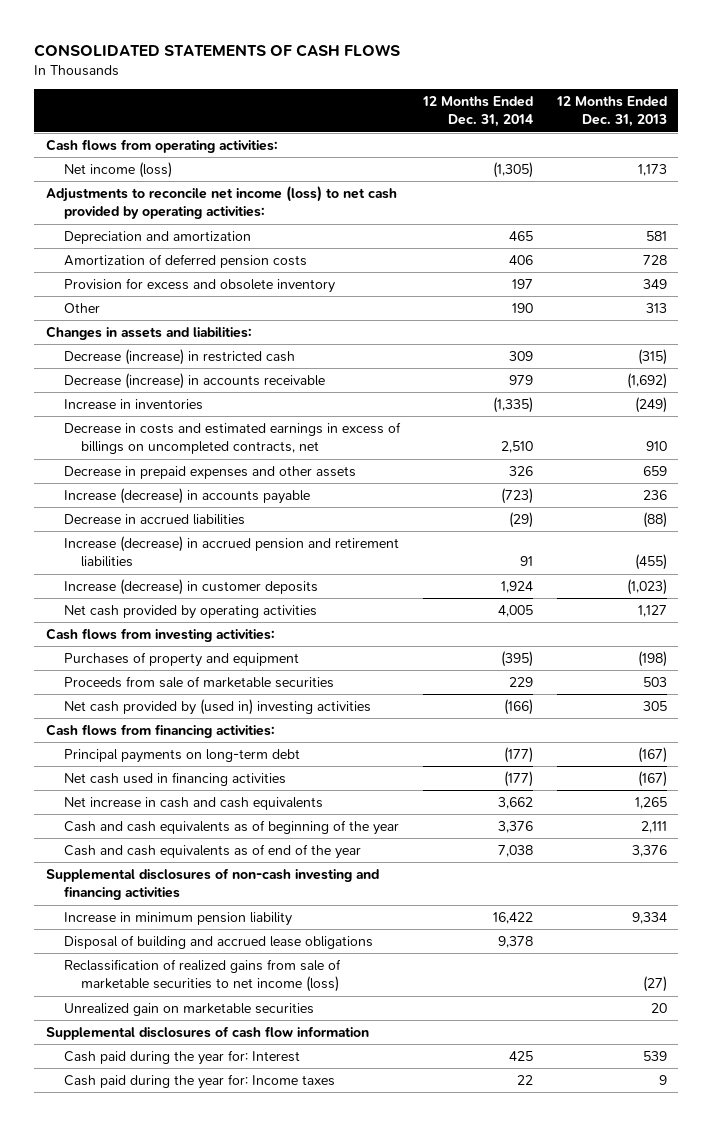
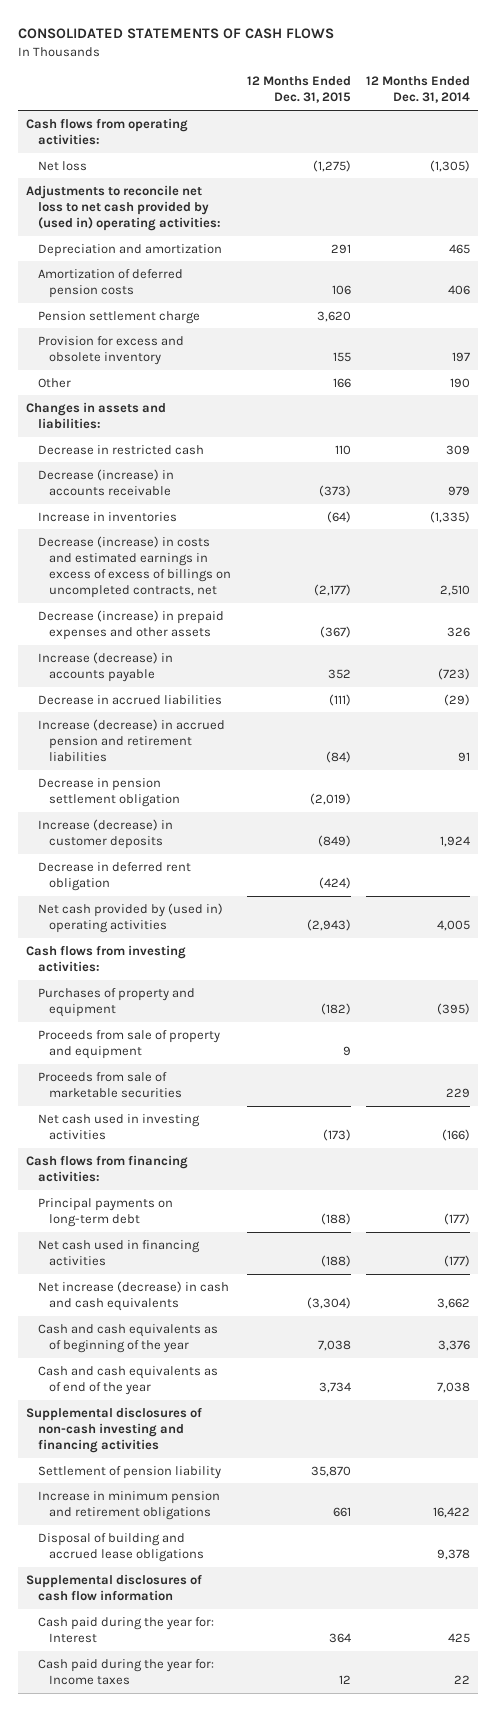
[555,96,667,128] 12 Months Ended Dec. 31, 2013 -> none
none -> [246,76,351,104] 12 Months Ended Dec. 31, 2015
[63,161,172,178] Net income (loss) -> [37,160,87,171] Net loss
[46,185,398,220] Adjustments to reconcile net income (loss) to net cash provided by operating activities: -> [26,184,221,232] Adjustments to reconcile net loss to net cash provided by (used in) operating activities:
none -> [37,310,200,324] Pension settlement charge
[63,348,295,365] Decrease (increase) in restricted cash -> [37,444,204,455] Decrease in restricted cash
[63,421,401,455] Decrease in costs and estimated earnings in excess of billings on uncompleted contracts, net -> [37,535,232,599] Decrease (increase) in costs and estimated earnings in excess of excess of billings on uncompleted contracts, net
[63,465,356,479] Decrease in prepaid expenses and other assets -> [37,609,224,640] Decrease (increase) in prepaid expenses and other assets
none -> [37,777,181,807] Decrease in pension settlement obligation
none -> [37,861,191,891] Decrease in deferred rent obligation
[63,604,317,619] Net cash provided by operating activities -> [37,902,223,933] Net cash provided by (used in) operating activities
none -> [37,1029,220,1059] Proceeds from sale of property and equipment
[63,698,371,715] Net cash provided by (used in) investing activities -> [37,1113,200,1140] Net cash used in investing activities
[63,796,323,810] Net increase in cash and cash equivalents -> [37,1280,229,1311] Net increase (decrease) in cash and cash equivalents
none -> [37,1465,221,1479] Settlement of pension liability
[63,911,292,926] Increase in minimum pension liability -> [37,1490,220,1520] Increase in minimum pension and retirement obligations
[63,958,341,993] Reclassification of realized gains from sale of marketable securities to net income (loss) -> none
[63,1002,314,1016] Unrealized gain on marketable securities -> none

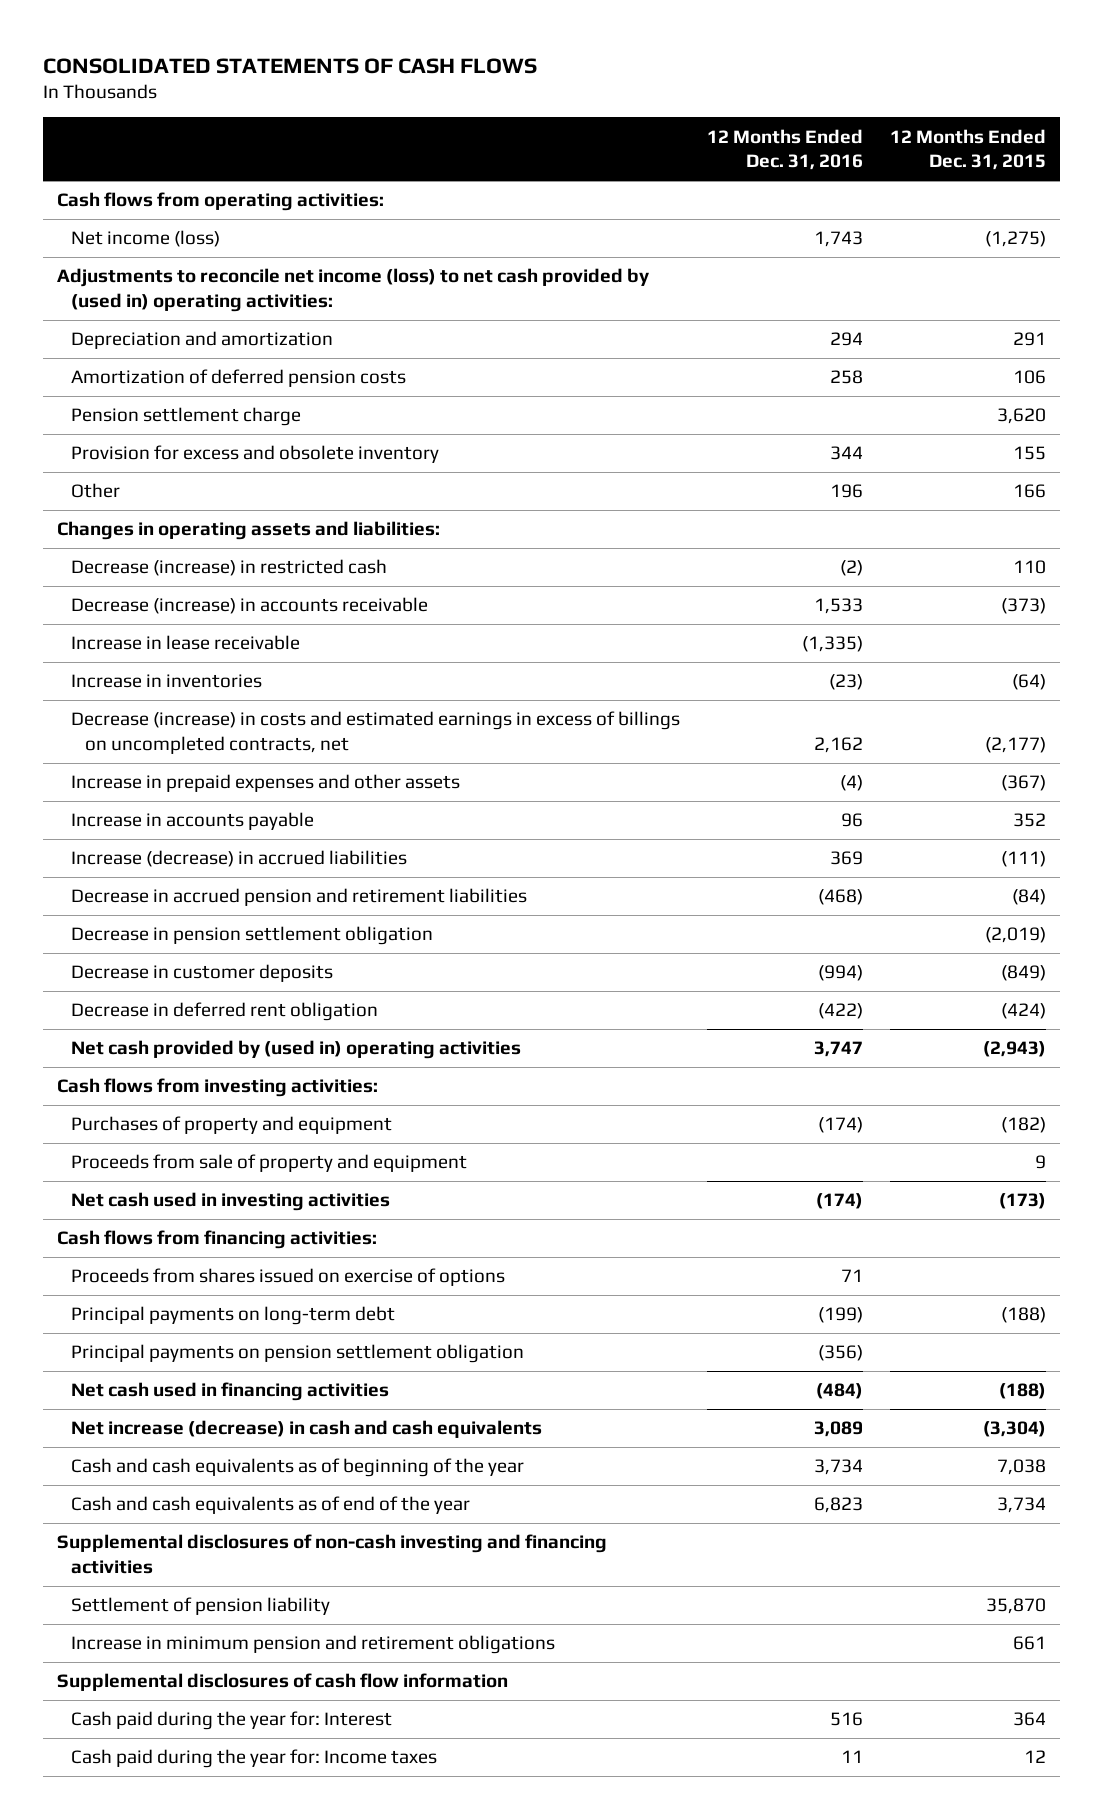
[366,76,471,104] 12 Months Ended Dec. 31, 2014 -> none
none -> [707,128,864,171] 12 Months Ended Dec. 31, 2016
[37,160,87,171] Net loss -> [70,230,220,248] Net income (loss)
[26,184,221,232] Adjustments to reconcile net loss to net cash provided by (used in) operating activities: -> [56,268,649,312] Adjustments to reconcile net income (loss) to net cash provided by (used in) operating activities:
[26,401,167,429] Changes in assets and liabilities: -> [56,521,440,541] Changes in operating assets and liabilities:
[37,444,204,455] Decrease in restricted cash -> [70,559,387,577] Decrease (increase) in restricted cash
none -> [70,635,300,651] Increase in lease receivable
[37,535,232,599] Decrease (increase) in costs and estimated earnings in excess of excess of billings on uncompleted contracts, net -> [70,711,680,754] Decrease (increase) in costs and estimated earnings in excess of billings on uncompleted contracts, net
[37,609,224,640] Decrease (increase) in prepaid expenses and other assets -> [70,774,460,793] Increase in prepaid expenses and other assets
[37,651,173,682] Increase (decrease) in accounts payable -> [70,812,314,831] Increase in accounts payable
[37,694,222,705] Decrease in accrued liabilities -> [70,850,407,868] Increase (decrease) in accrued liabilities
[37,718,225,763] Increase (decrease) in accrued pension and retirement liabilities -> [70,888,527,907] Decrease in accrued pension and retirement liabilities
[37,818,173,849] Increase (decrease) in customer deposits -> [70,964,333,983] Decrease in customer deposits
[37,1071,183,1098] Proceeds from sale of marketable securities -> none
none -> [70,1268,505,1287] Proceeds from shares issued on exercise of options
none -> [70,1344,524,1364] Principal payments on pension settlement obligation
[37,1532,205,1562] Disposal of building and accrued lease obligations -> none

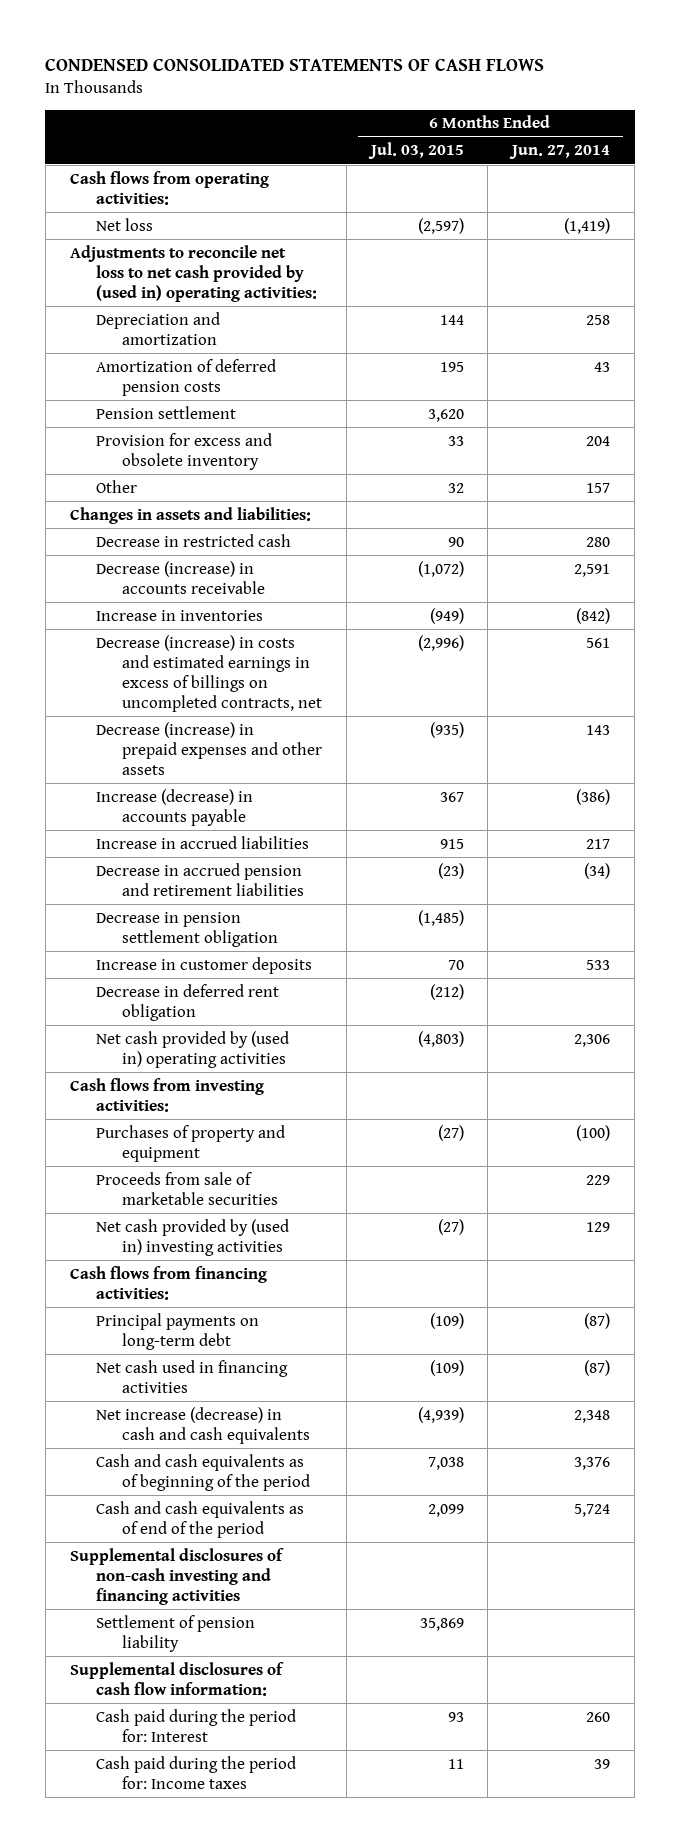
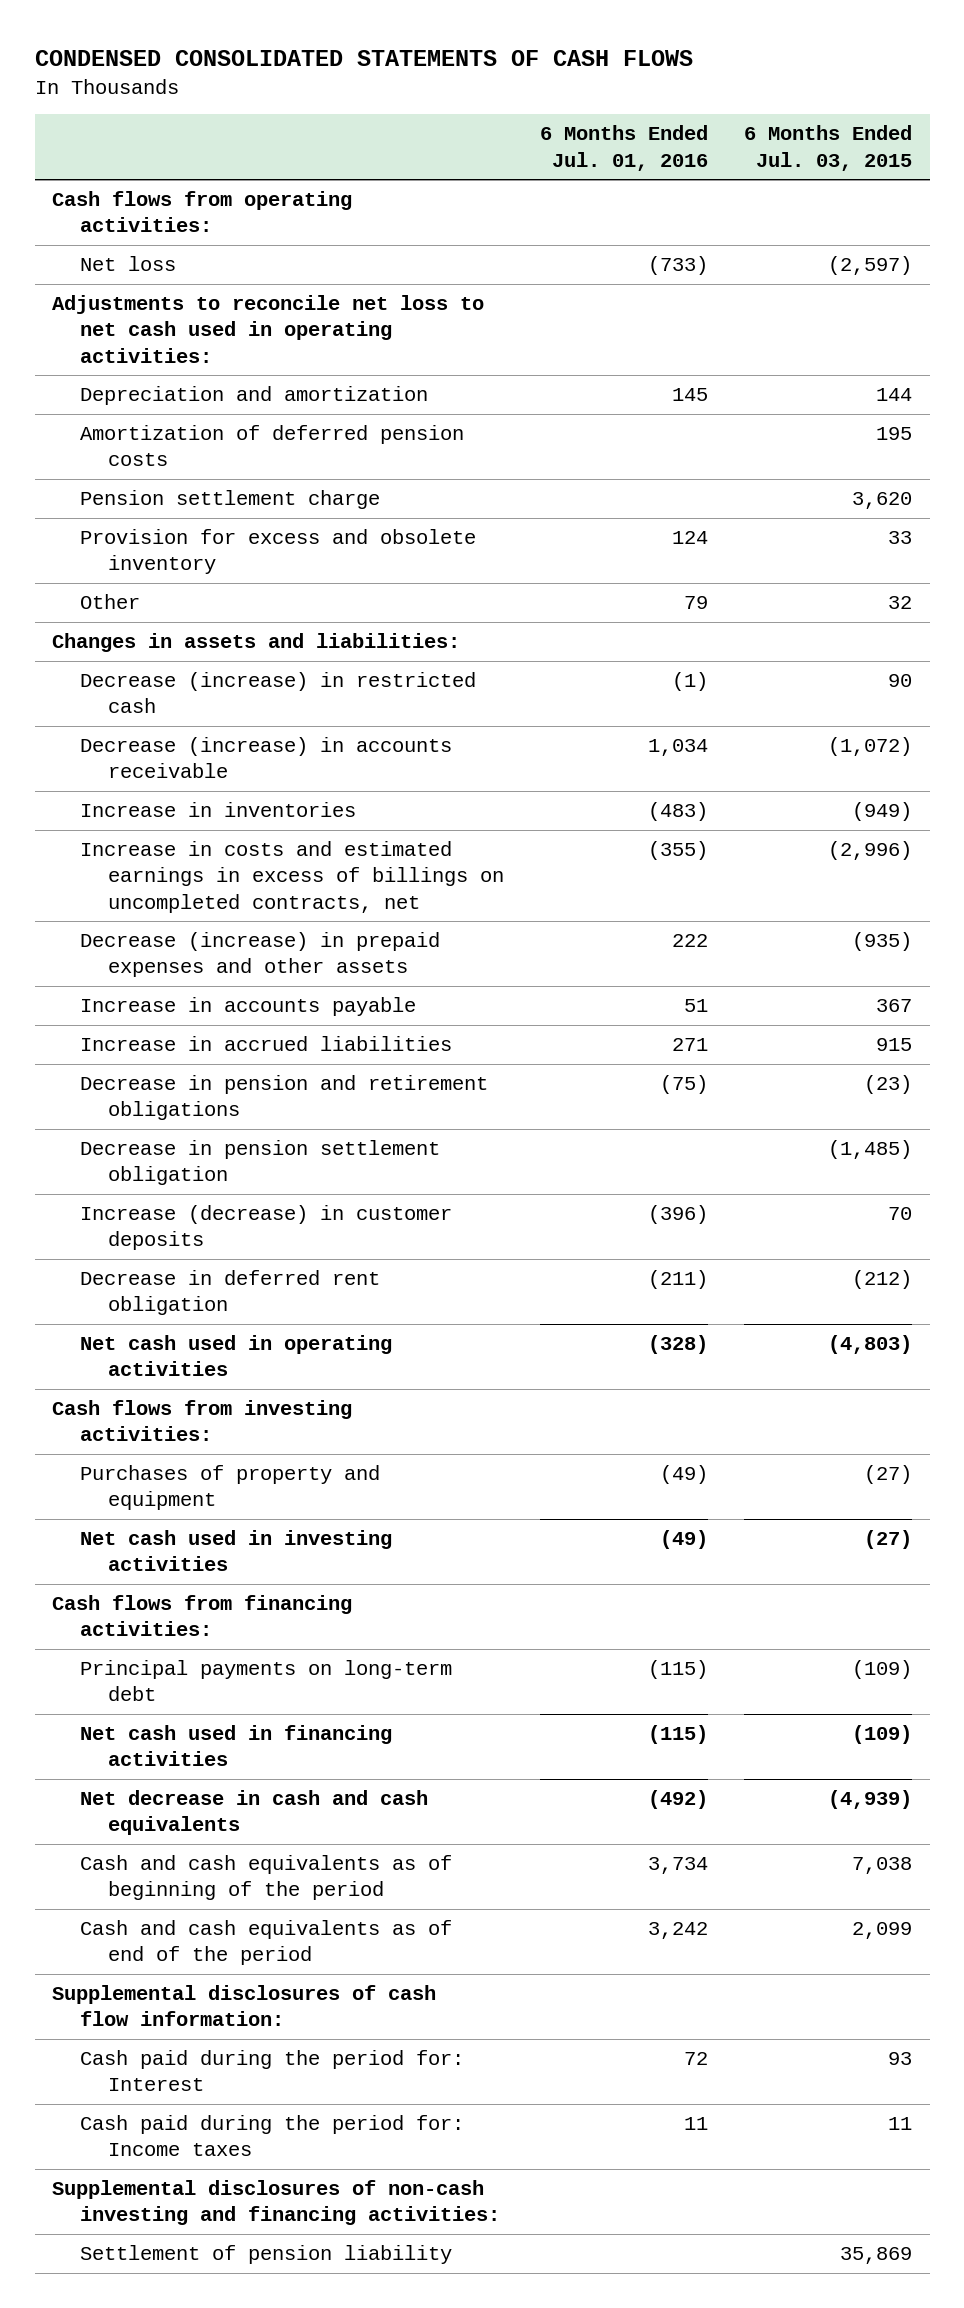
[509,145,611,160] Jun. 27, 2014 -> none
none -> [539,125,708,171] 6 Months Ended Jul. 01, 2016
[69,244,317,302] Adjustments to reconcile net loss to net cash provided by (used in) operating activities: -> [52,295,485,363] Adjustments to reconcile net loss to net cash used in operating activities:
[95,405,236,419] Pension settlement -> [80,490,381,510] Pension settlement charge
[95,533,291,547] Decrease in restricted cash -> [80,672,477,714] Decrease (increase) in restricted cash
[95,634,322,712] Decrease (increase) in costs and estimated earnings in excess of billings on uncompleted contracts, net -> [80,841,504,913] Increase in costs and estimated earnings in excess of billings on uncompleted contracts, net
[95,788,253,826] Increase (decrease) in accounts payable -> [80,997,417,1017] Increase in accounts payable
[95,862,304,896] Decrease in accrued pension and retirement liabilities -> [80,1075,489,1121] Decrease in pension and retirement obligations
[95,956,312,974] Increase in customer deposits -> [80,1205,453,1251] Increase (decrease) in customer deposits
[95,1030,289,1068] Net cash provided by (used in) operating activities -> [80,1335,393,1377] Net cash used in operating activities
[95,1171,278,1205] Proceeds from sale of marketable securities -> none
[95,1218,289,1256] Net cash provided by (used in) investing activities -> [80,1530,393,1572] Net cash used in investing activities
[95,1406,310,1444] Net increase (decrease) in cash and cash equivalents -> [80,1790,429,1836] Net decrease in cash and cash equivalents
[69,1547,284,1605] Supplemental disclosures of non-cash investing and financing activities -> none
none -> [52,2180,501,2226] Supplemental disclosures of non-cash investing and financing activities:
[95,1614,255,1652] Settlement of pension liability -> [80,2245,453,2265] Settlement of pension liability

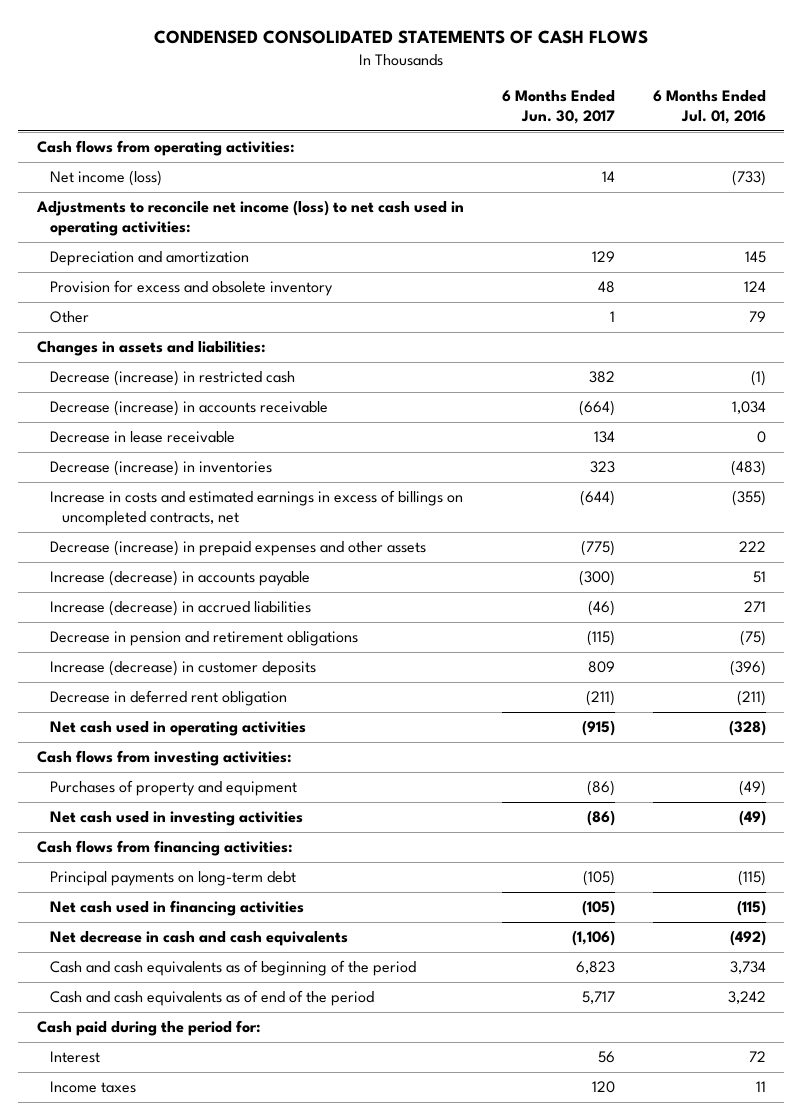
[743,125,912,171] 6 Months Ended Jul. 03, 2015 -> none
none -> [501,89,615,125] 6 Months Ended Jun. 30, 2017
[80,256,177,272] Net loss -> [49,170,162,187] Net income (loss)
[52,295,485,363] Adjustments to reconcile net loss to net cash used in operating activities: -> [36,200,465,237] Adjustments to reconcile net income (loss) to net cash used in operating activities:
[80,425,465,467] Amortization of deferred pension costs -> none
[80,490,381,510] Pension settlement charge -> none
none -> [49,431,235,444] Decrease in lease receivable
[80,802,357,818] Increase in inventories -> [49,460,272,477] Decrease (increase) in inventories
[80,997,417,1017] Increase in accounts payable -> [49,570,310,587] Increase (decrease) in accounts payable
[80,1036,453,1052] Increase in accrued liabilities -> [49,600,311,617] Increase (decrease) in accrued liabilities
[80,1140,441,1186] Decrease in pension settlement obligation -> none
[52,1985,437,2027] Supplemental disclosures of cash flow information: -> none
[52,2180,501,2226] Supplemental disclosures of non-cash investing and financing activities: -> none
[80,2245,453,2265] Settlement of pension liability -> none
none -> [37,1020,262,1037] Cash paid during the period for:
[80,2050,465,2092] Cash paid during the period for: Interest -> [49,1051,100,1064] Interest
[80,2115,465,2157] Cash paid during the period for: Income taxes -> [49,1081,136,1094] Income taxes

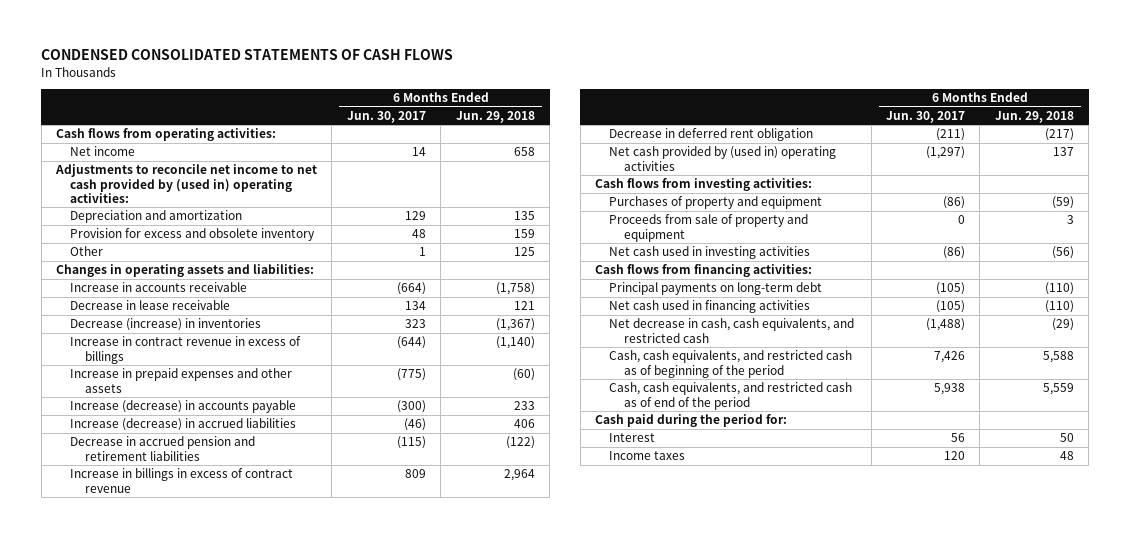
[652,89,766,125] 6 Months Ended Jul. 01, 2016 -> none
none -> [455,110,535,123] Jun. 29, 2018
[49,170,162,187] Net income (loss) -> [70,146,136,157] Net income
[36,200,465,237] Adjustments to reconcile net income (loss) to net cash used in operating activities: -> [54,164,317,203] Adjustments to reconcile net income to net cash provided by (used in) operating activities:
[49,370,295,387] Decrease (increase) in restricted cash -> none
[37,341,267,357] Changes in assets and liabilities: -> [55,264,314,278] Changes in operating assets and liabilities:
[49,400,328,417] Decrease (increase) in accounts receivable -> [70,282,248,293] Increase in accounts receivable
[49,490,463,527] Increase in costs and estimated earnings in excess of billings on uncompleted contracts, net -> [70,336,302,364] Increase in contract revenue in excess of billings
[49,540,426,557] Decrease (increase) in prepaid expenses and other assets -> [70,368,293,393] Increase in prepaid expenses and other assets
[49,660,316,677] Increase (decrease) in customer deposits -> none
[49,631,358,647] Decrease in pension and retirement obligations -> [70,436,256,461] Decrease in accrued pension and retirement liabilities
none -> [70,468,294,493] Increase in billings in excess of contract revenue
[49,721,306,737] Net cash used in operating activities -> [609,146,837,171] Net cash provided by (used in) operating activities
[581,720,615,737] (915) -> [925,146,965,160] (1,297)
none -> [609,214,809,242] Proceeds from sale of property and equipment
[49,931,348,947] Net decrease in cash and cash equivalents -> [609,318,855,343] Net decrease in cash, cash equivalents, and restricted cash
[571,930,615,947] (1,106) -> [925,318,965,332] (1,488)
[49,960,416,977] Cash and cash equivalents as of beginning of the period -> [609,350,853,378] Cash, cash equivalents, and restricted cash as of beginning of the period
[575,961,615,975] 6,823 -> [933,351,965,364] 7,426
[49,990,374,1007] Cash and cash equivalents as of end of the period -> [609,382,853,410] Cash, cash equivalents, and restricted cash as of end of the period
[581,991,615,1005] 5,717 -> [933,383,965,396] 5,938

